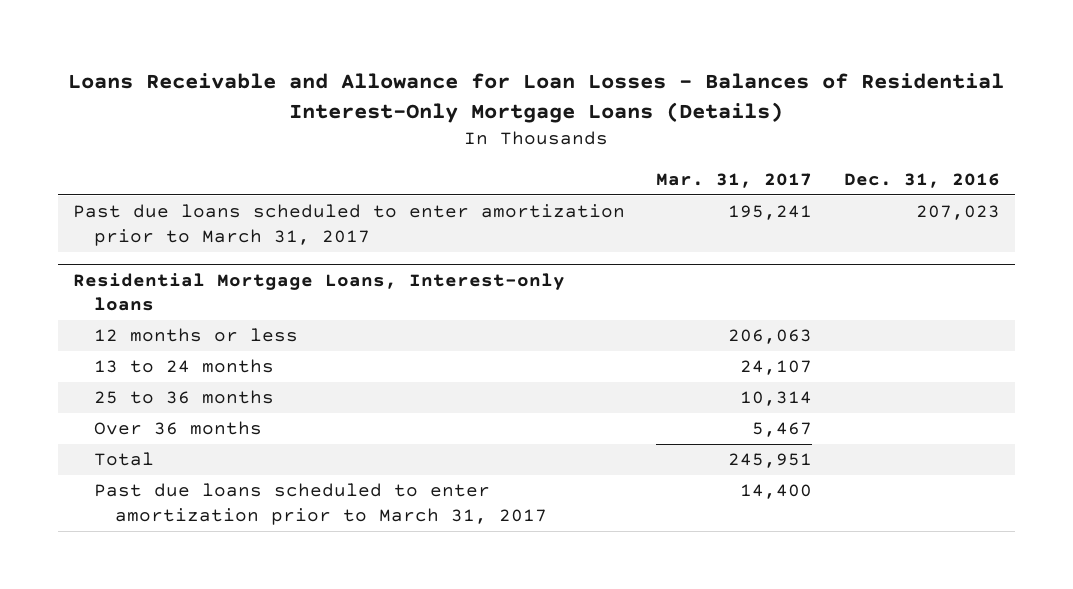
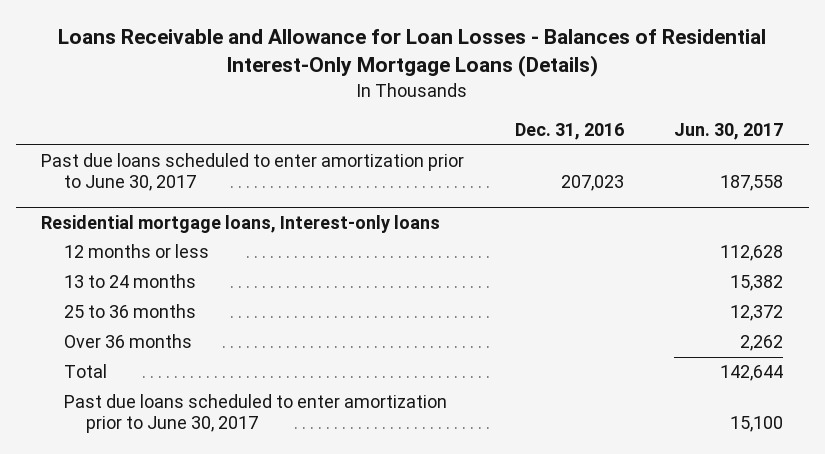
[656,173,813,189] Mar. 31, 2017 -> none
none -> [674,123,784,141] Jun. 30, 2017
[73,204,626,246] Past due loans scheduled to enter amortization prior to March 31, 2017 -> [41,153,465,192] Past due loans scheduled to enter amortization prior to June 30, 2017
[73,272,566,312] Residential Mortgage Loans, Interest-only loans -> [41,214,441,233] Residential mortgage loans, Interest-only loans
[94,483,548,525] Past due loans scheduled to enter amortization prior to March 31, 2017 -> [63,394,447,434] Past due loans scheduled to enter amortization prior to June 30, 2017

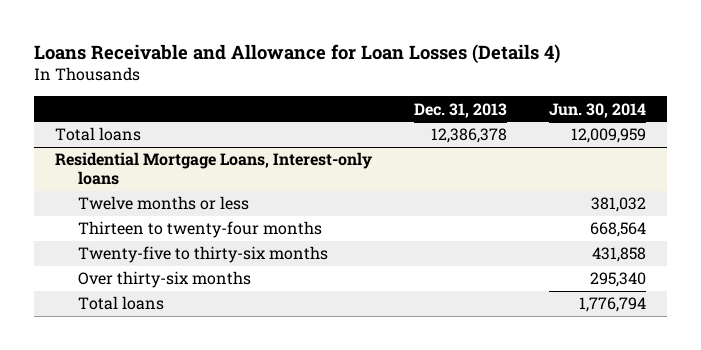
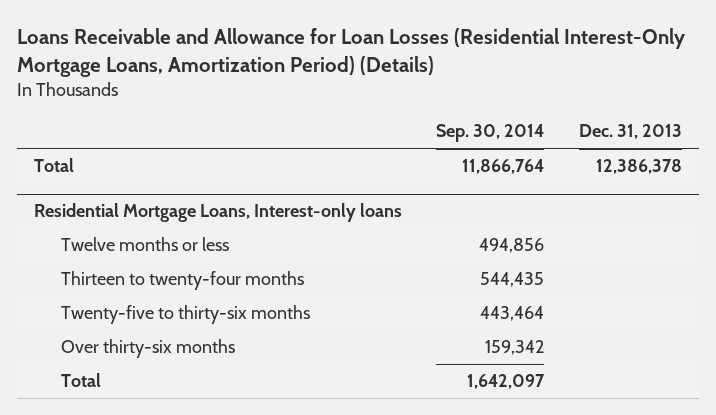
[33,43,560,64] Loans Receivable and Allowance for Loan Losses (Details 4) -> [16,28,685,78] Loans Receivable and Allowance for Loan Losses (Residential Interest-Only Mortgage Loans, Amortization Period) (Details)
[549,102,647,118] Jun. 30, 2014 -> none
none -> [436,124,545,143] Sep. 30, 2014
[54,127,141,142] Total loans -> [33,158,74,173] Total
[77,296,164,311] Total loans -> [60,373,101,388] Total

